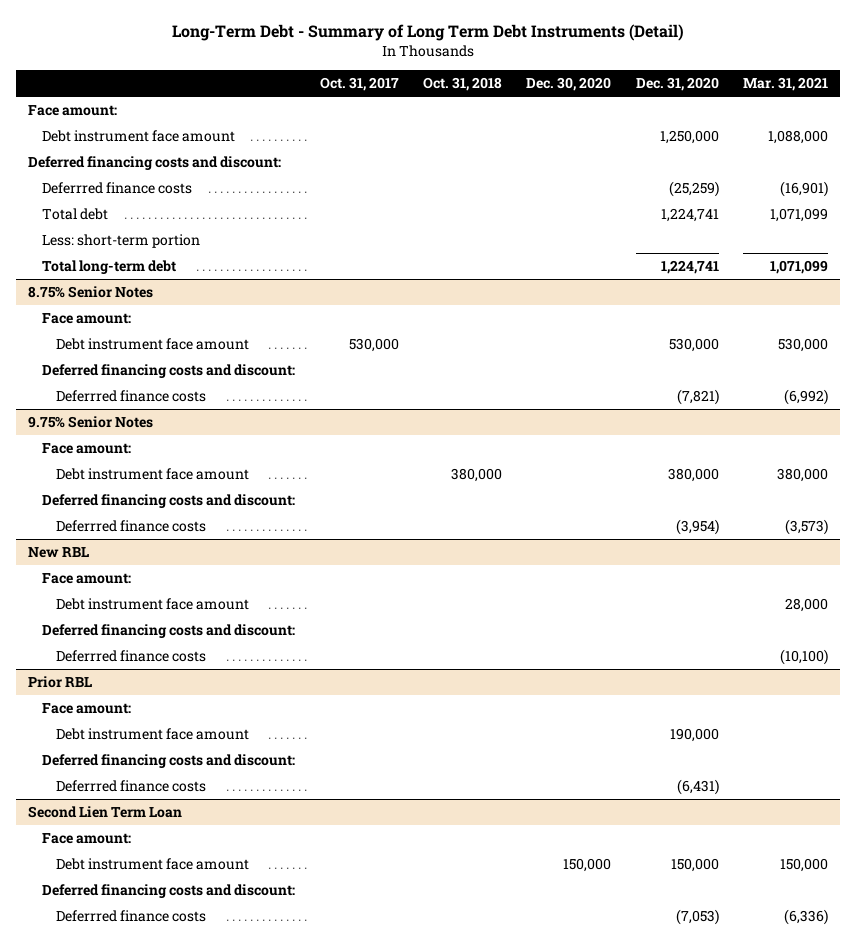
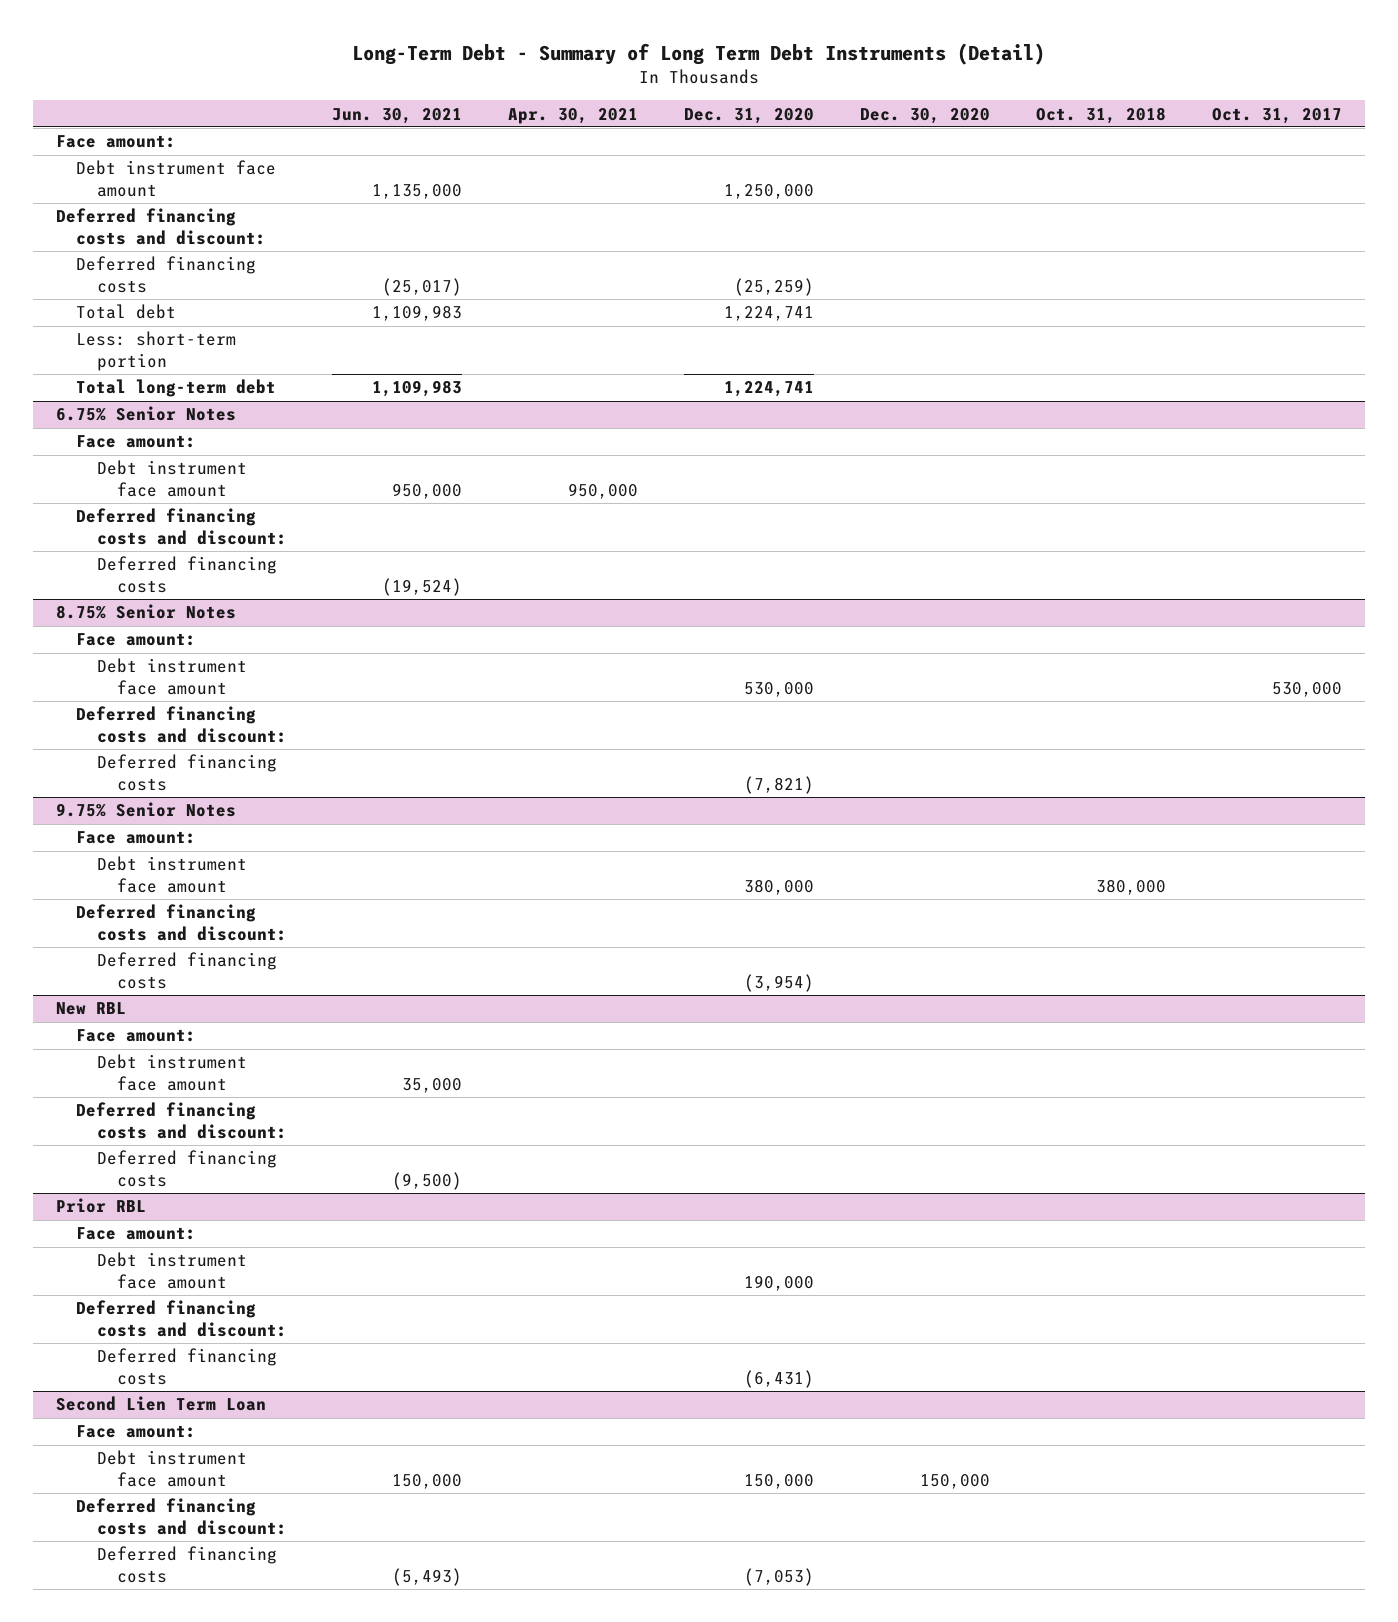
[743,77,829,92] Mar. 31, 2021 -> none
none -> [332,107,463,124] Jun. 30, 2021
none -> [508,107,639,124] Apr. 30, 2021
[42,182,193,195] Deferrred finance costs -> [76,256,257,293] Deferred financing costs
none -> [55,406,236,422] 6.75% Senior Notes
none -> [76,435,197,449] Face amount:
none -> [96,460,247,497] Debt instrument face amount
none -> [76,508,287,545] Deferred financing costs and discount:
none -> [96,556,277,593] Deferred financing costs
[56,390,207,403] Deferrred finance costs -> [96,754,277,791] Deferred financing costs
[56,520,207,533] Deferrred finance costs -> [96,952,277,989] Deferred financing costs
[56,650,207,663] Deferrred finance costs -> [96,1150,277,1187] Deferred financing costs
[56,780,207,793] Deferrred finance costs -> [96,1348,277,1385] Deferred financing costs
[56,910,207,923] Deferrred finance costs -> [96,1546,277,1583] Deferred financing costs

